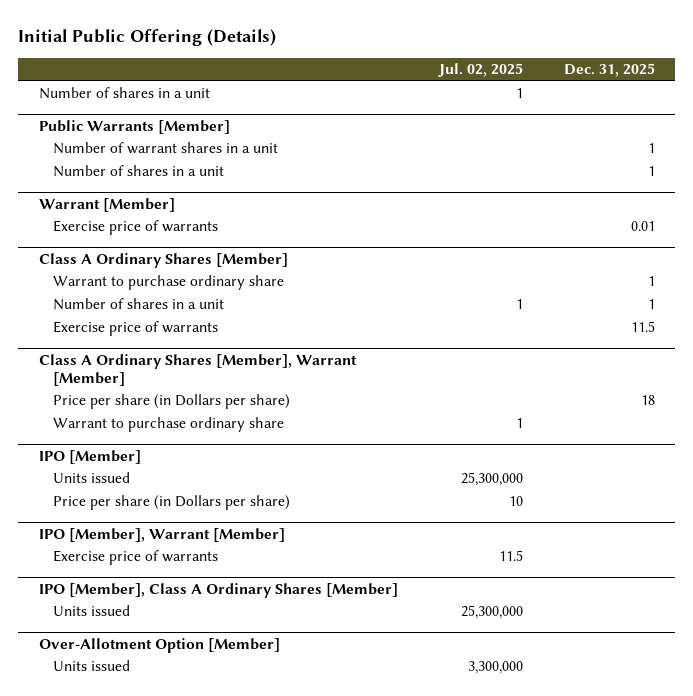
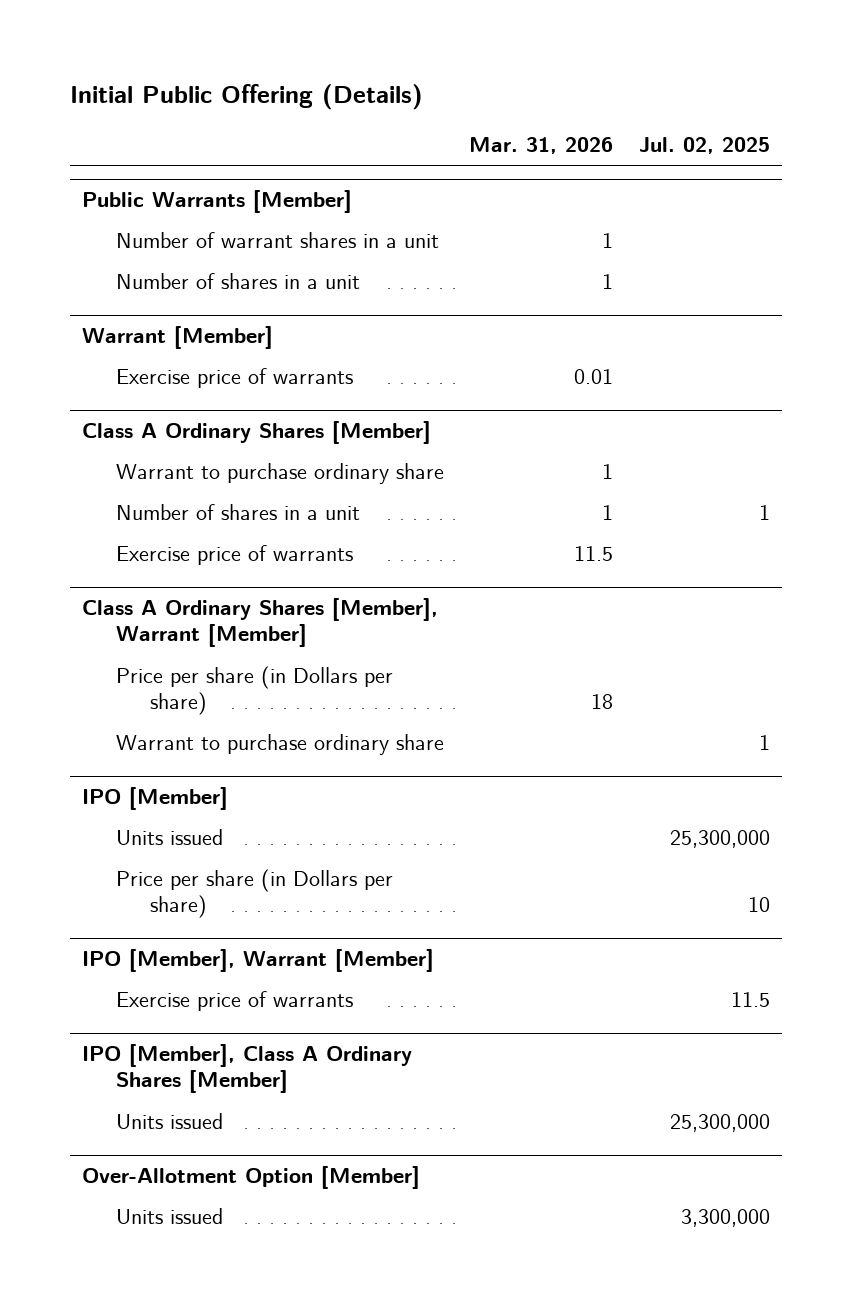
[563,63,655,78] Dec. 31, 2025 -> none
none -> [469,137,614,155] Mar. 31, 2026
[38,87,210,100] Number of shares in a unit -> none

